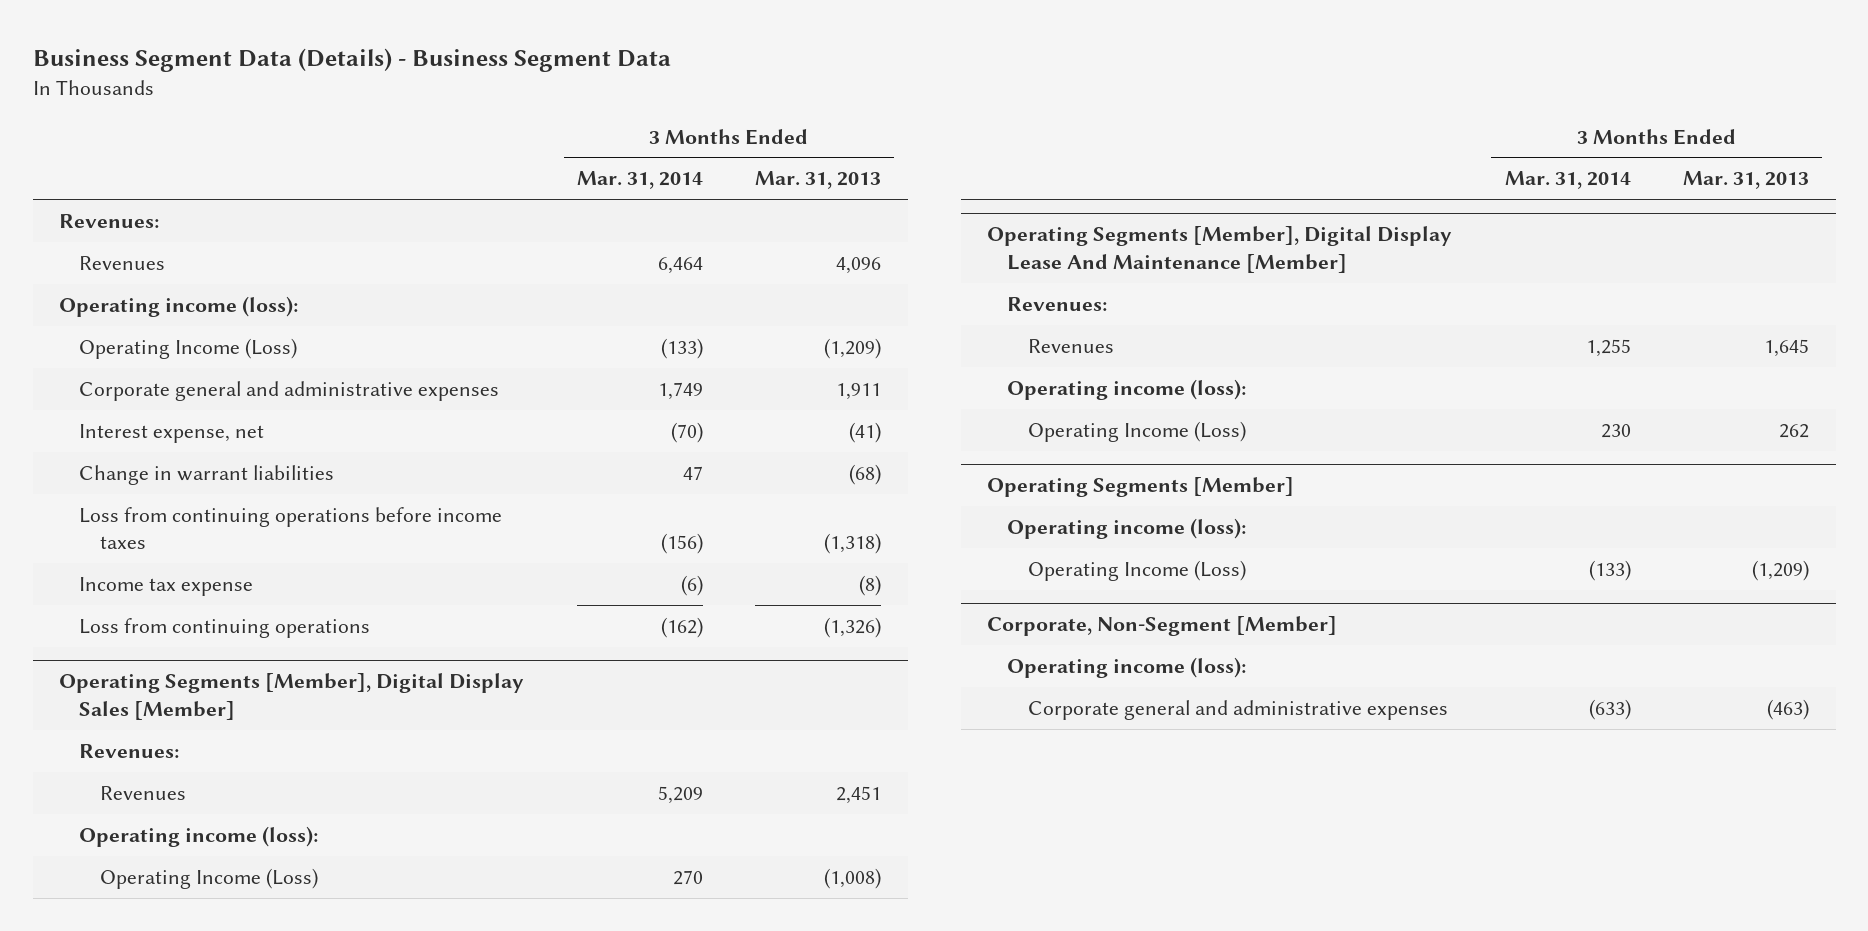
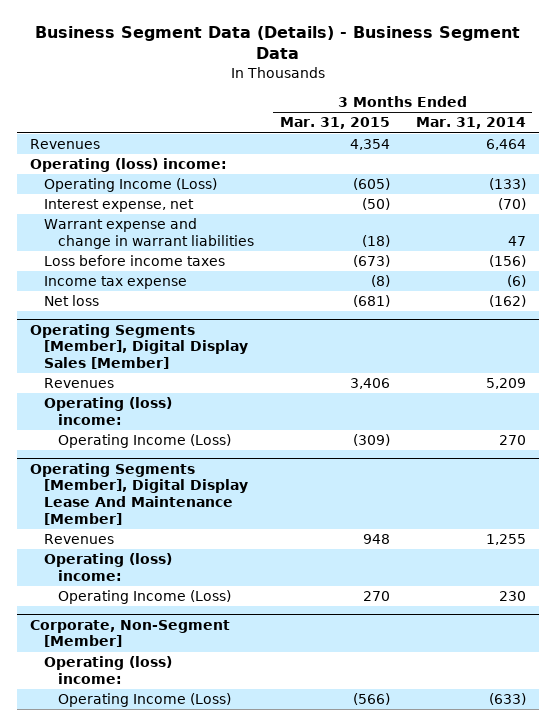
[755,171,882,190] Mar. 31, 2013 -> none
none -> [279,117,390,130] Mar. 31, 2015
[59,213,160,228] Revenues: -> none
[59,295,299,317] Operating income (loss): -> [29,158,227,173] Operating (loss) income:
[79,380,500,401] Corporate general and administrative expenses -> none
[79,464,335,485] Change in warrant liabilities -> [43,218,254,249] Warrant expense and change in warrant liabilities
[79,506,503,550] Loss from continuing operations before income taxes -> [43,255,225,267] Loss before income taxes
[79,617,371,638] Loss from continuing operations -> [43,295,99,307] Net loss
[79,743,180,758] Revenues: -> none
[79,825,319,847] Operating income (loss): -> [43,397,172,425] Operating (loss) income:
[1007,296,1108,311] Revenues: -> none
[1007,378,1247,400] Operating income (loss): -> [43,553,172,581] Operating (loss) income:
[987,477,1295,498] Operating Segments [Member] -> none
[1007,517,1247,539] Operating income (loss): -> none
[1027,559,1246,581] Operating Income (Loss) -> none
[1007,656,1247,678] Operating income (loss): -> [43,656,172,684] Operating (loss) income:
[1027,699,1448,720] Corporate general and administrative expenses -> [57,693,231,708] Operating Income (Loss)

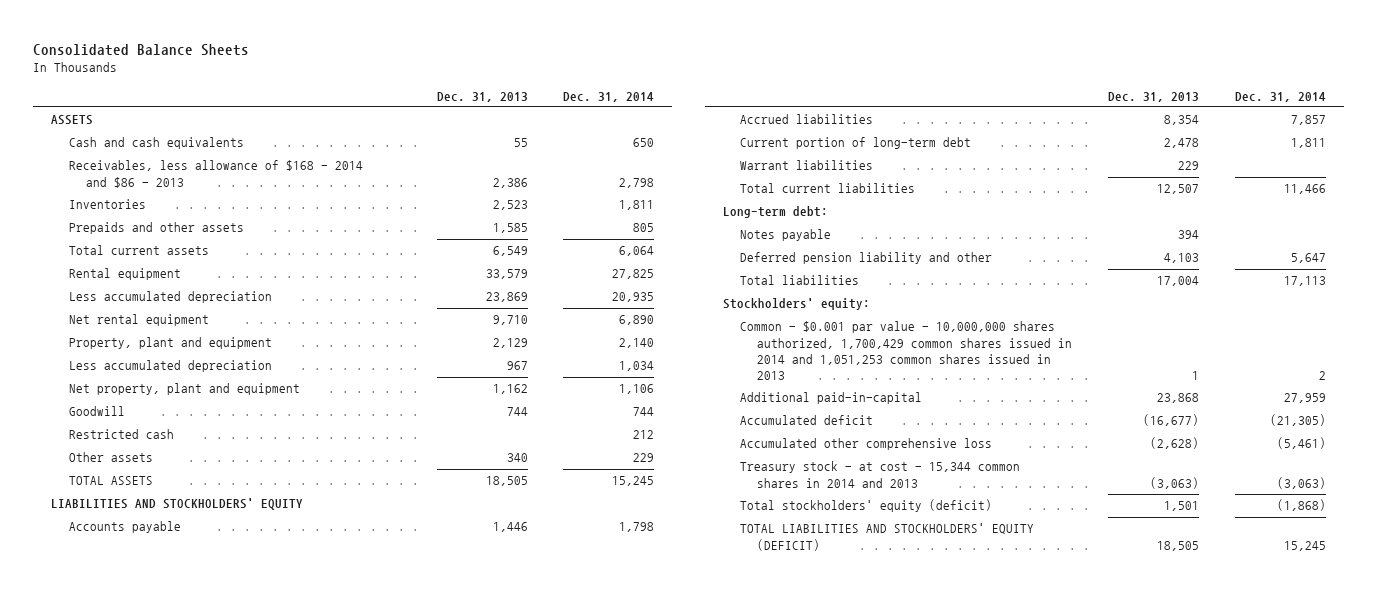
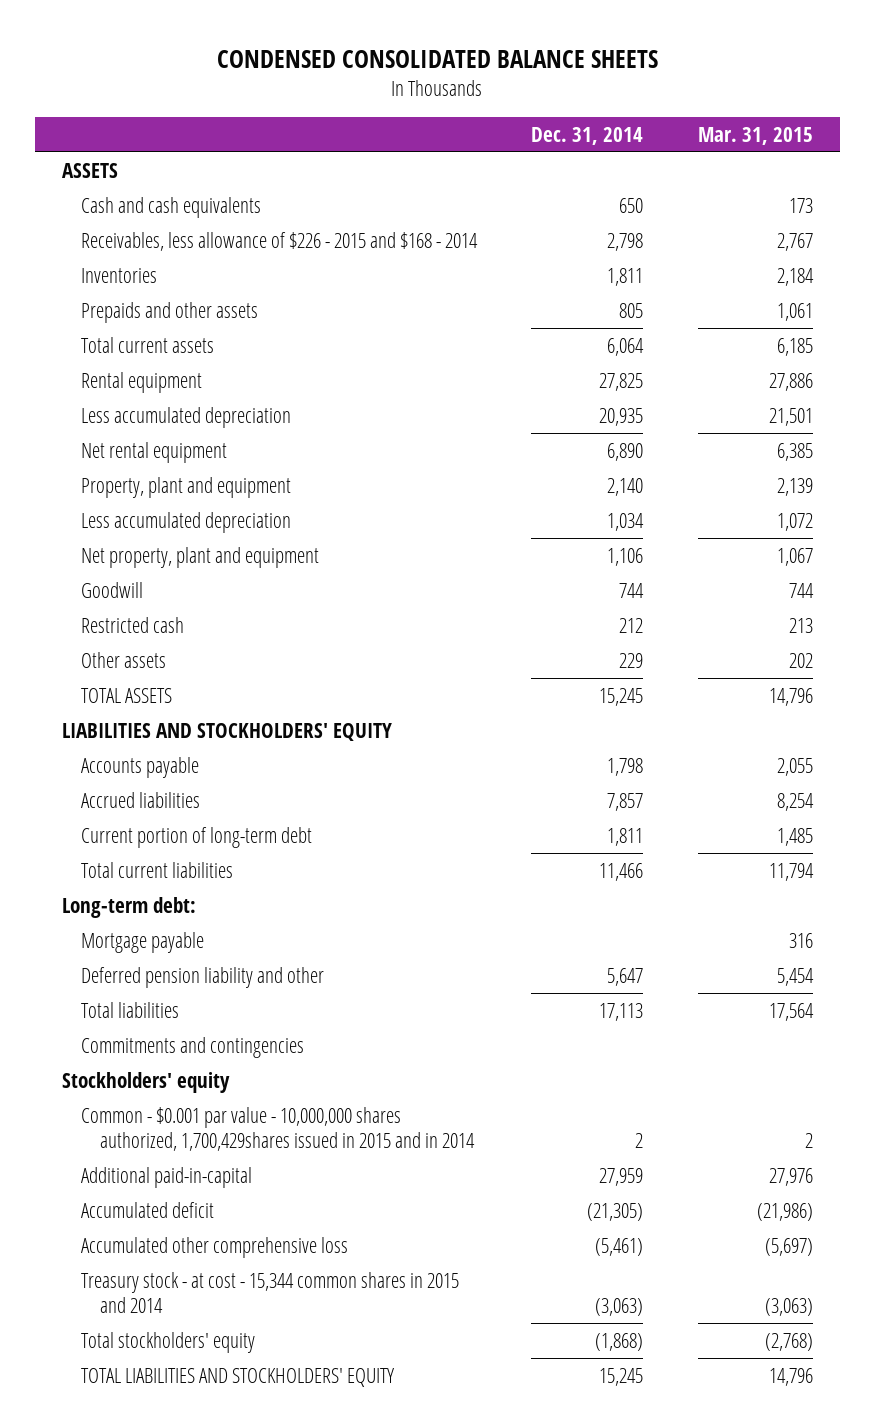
[33,43,250,56] Consolidated Balance Sheets -> [217,49,659,68] CONDENSED CONSOLIDATED BALANCE SHEETS
[436,91,528,102] Dec. 31, 2013 -> none
none -> [697,127,813,146] Mar. 31, 2015
[68,160,363,188] Receivables, less allowance of $168 - 2014 and $86 - 2013 -> [80,231,478,251] Receivables, less allowance of $226 - 2015 and $168 - 2014
[739,160,873,171] Warrant liabilities -> none
[739,229,831,242] Notes payable -> [80,931,204,953] Mortgage payable
none -> [80,1036,304,1058] Commitments and contingencies
[722,298,870,311] Stockholders' equity: -> [62,1071,231,1093] Stockholders' equity
[739,321,1073,380] Common - $0.001 par value - 10,000,000 shares authorized, 1,700,429 common shares issued in 2014 and 1,051,253 common shares issued in 2013 -> [80,1106,475,1152] Common - $0.001 par value - 10,000,000 shares authorized, 1,700,429shares issued in 2015 and in 2014
[739,461,1020,488] Treasury stock - at cost - 15,344 common shares in 2014 and 2013 -> [80,1271,459,1314] Treasury stock - at cost - 15,344 common shares in 2015 and 2014
[739,499,992,513] Total stockholders' equity (deficit) -> [80,1331,255,1353] Total stockholders' equity
[739,523,1034,551] TOTAL LIABILITIES AND STOCKHOLDERS' EQUITY (DEFICIT) -> [80,1367,395,1387] TOTAL LIABILITIES AND STOCKHOLDERS' EQUITY

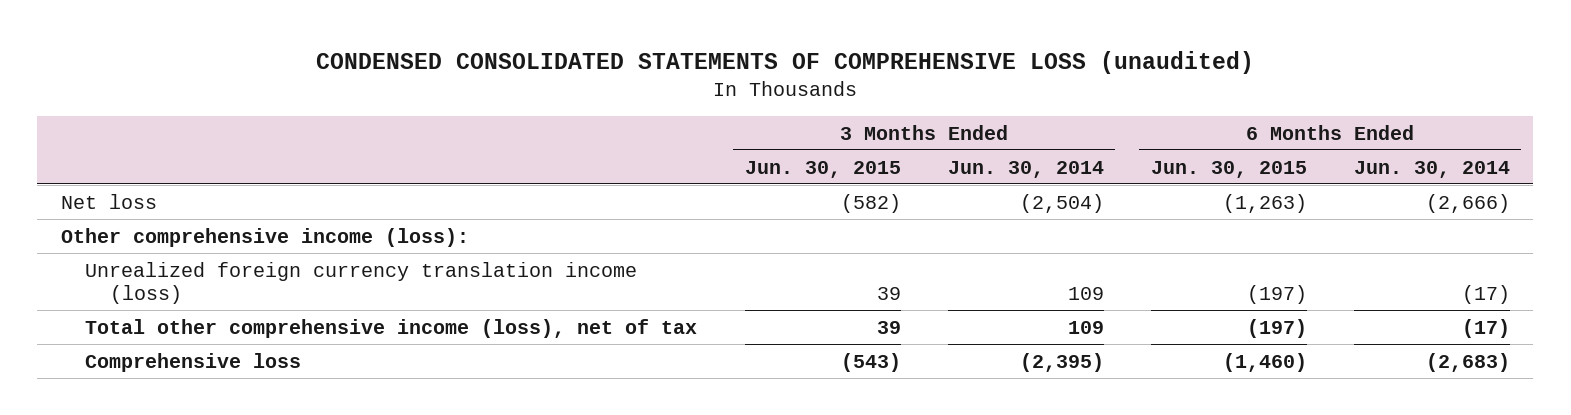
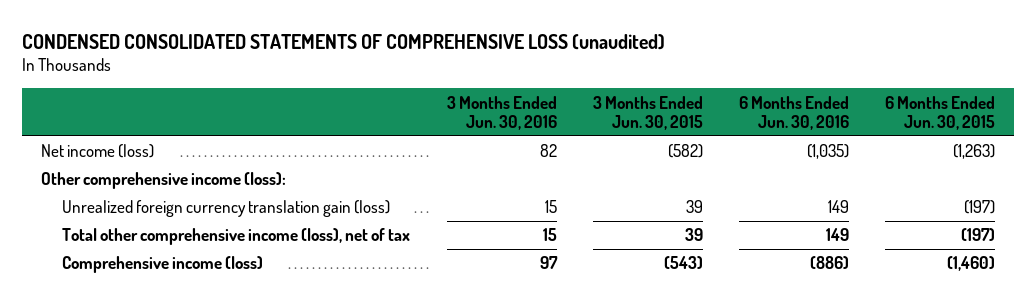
[947,160,1104,178] Jun. 30, 2014 -> none
[1353,160,1510,178] Jun. 30, 2014 -> none
none -> [446,95,557,131] 3 Months Ended Jun. 30, 2016
none -> [739,95,850,131] 6 Months Ended Jun. 30, 2016
[60,193,157,209] Net loss -> [40,144,154,159] Net income (loss)
[85,261,638,304] Unrealized foreign currency translation income (loss) -> [62,200,391,218] Unrealized foreign currency translation gain (loss)
[85,352,302,372] Comprehensive loss -> [62,256,264,274] Comprehensive income (loss)

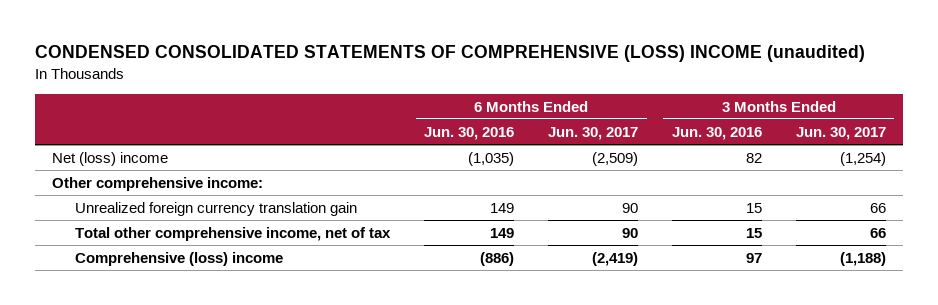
[22,33,666,50] CONDENSED CONSOLIDATED STATEMENTS OF COMPREHENSIVE LOSS (unaudited) -> [35,45,866,63] CONDENSED CONSOLIDATED STATEMENTS OF COMPREHENSIVE (LOSS) INCOME (unaudited)
[592,95,703,131] 3 Months Ended Jun. 30, 2015 -> none
[885,95,996,131] 6 Months Ended Jun. 30, 2015 -> none
none -> [548,126,639,140] Jun. 30, 2017
none -> [795,126,886,140] Jun. 30, 2017
[40,144,154,159] Net income (loss) -> [52,151,169,166] Net (loss) income
[40,172,286,190] Other comprehensive income (loss): -> [52,176,264,191] Other comprehensive income:
[62,200,391,218] Unrealized foreign currency translation gain (loss) -> [75,201,358,216] Unrealized foreign currency translation gain
[62,228,411,246] Total other comprehensive income (loss), net of tax -> [75,226,392,241] Total other comprehensive income, net of tax
[62,256,264,274] Comprehensive income (loss) -> [75,251,284,266] Comprehensive (loss) income

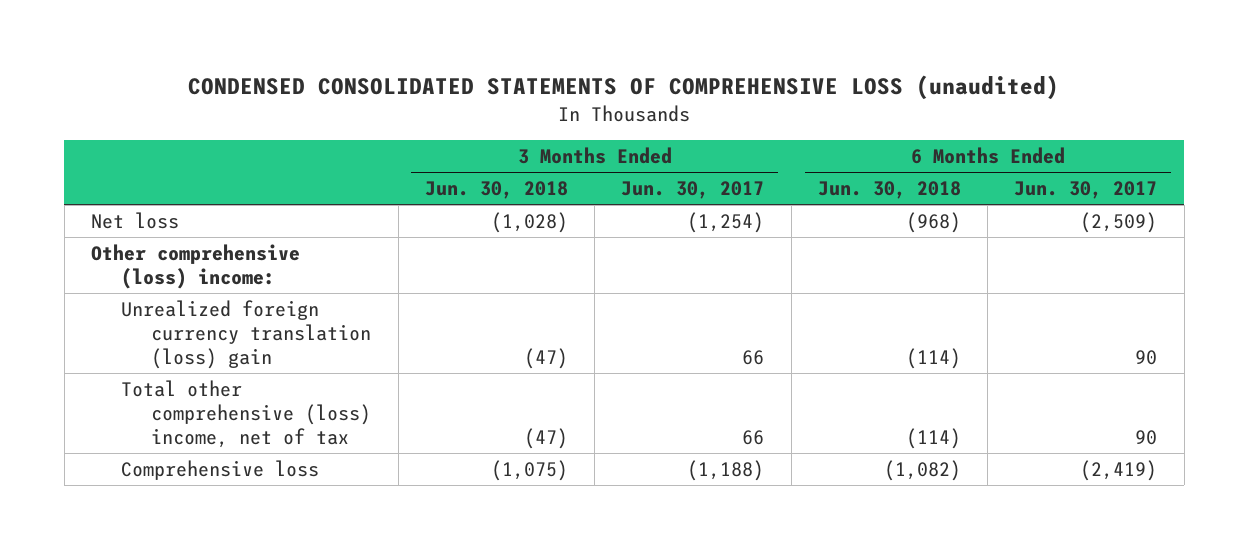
[35,45,866,63] CONDENSED CONSOLIDATED STATEMENTS OF COMPREHENSIVE (LOSS) INCOME (unaudited) -> [188,75,1060,101] CONDENSED CONSOLIDATED STATEMENTS OF COMPREHENSIVE LOSS (unaudited)
[424,126,515,140] Jun. 30, 2016 -> none
[671,126,762,140] Jun. 30, 2016 -> none
none -> [424,180,568,199] Jun. 30, 2018
none -> [817,180,961,199] Jun. 30, 2018
[52,151,169,166] Net (loss) income -> [90,211,179,229] Net loss
[52,176,264,191] Other comprehensive income: -> [90,243,300,289] Other comprehensive (loss) income:
[75,201,358,216] Unrealized foreign currency translation gain -> [121,299,372,369] Unrealized foreign currency translation (loss) gain
[75,226,392,241] Total other comprehensive income, net of tax -> [121,379,372,448] Total other comprehensive (loss) income, net of tax
[75,251,284,266] Comprehensive (loss) income -> [121,459,320,480] Comprehensive loss

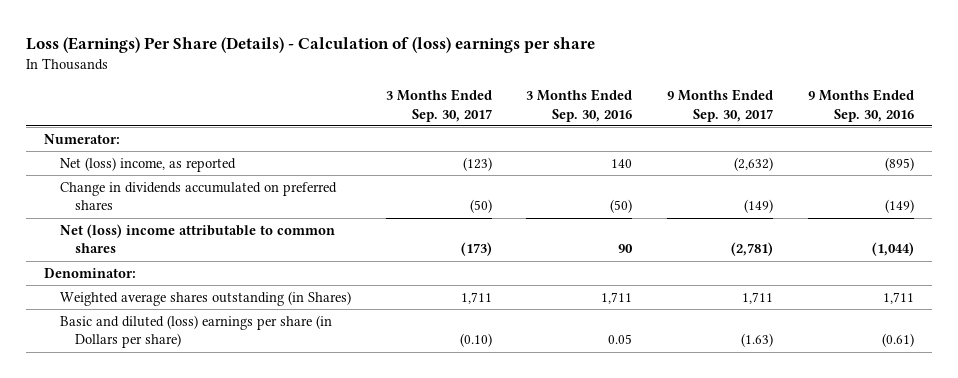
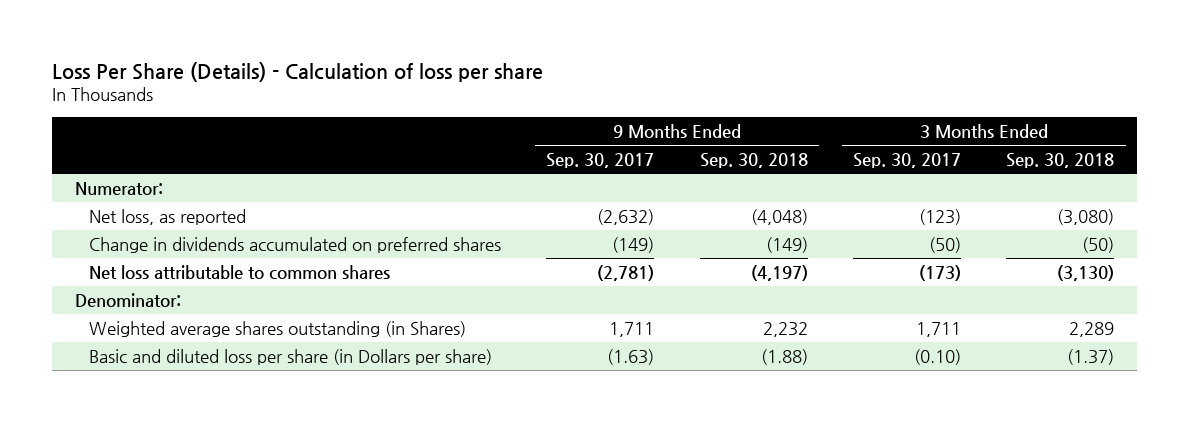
[26,36,596,53] Loss (Earnings) Per Share (Details) - Calculation of (loss) earnings per share -> [51,61,543,82] Loss Per Share (Details) - Calculation of loss per share
[526,88,633,122] 3 Months Ended Sep. 30, 2016 -> none
[808,88,915,122] 9 Months Ended Sep. 30, 2016 -> none
none -> [699,153,808,169] Sep. 30, 2018
none -> [1006,153,1115,169] Sep. 30, 2018
[59,156,236,172] Net (loss) income, as reported -> [88,208,246,225] Net loss, as reported
[59,223,335,254] Net (loss) income attributable to common shares -> [88,264,390,280] Net loss attributable to common shares
[59,314,332,349] Basic and diluted (loss) earnings per share (in Dollars per share) -> [88,348,492,365] Basic and diluted loss per share (in Dollars per share)

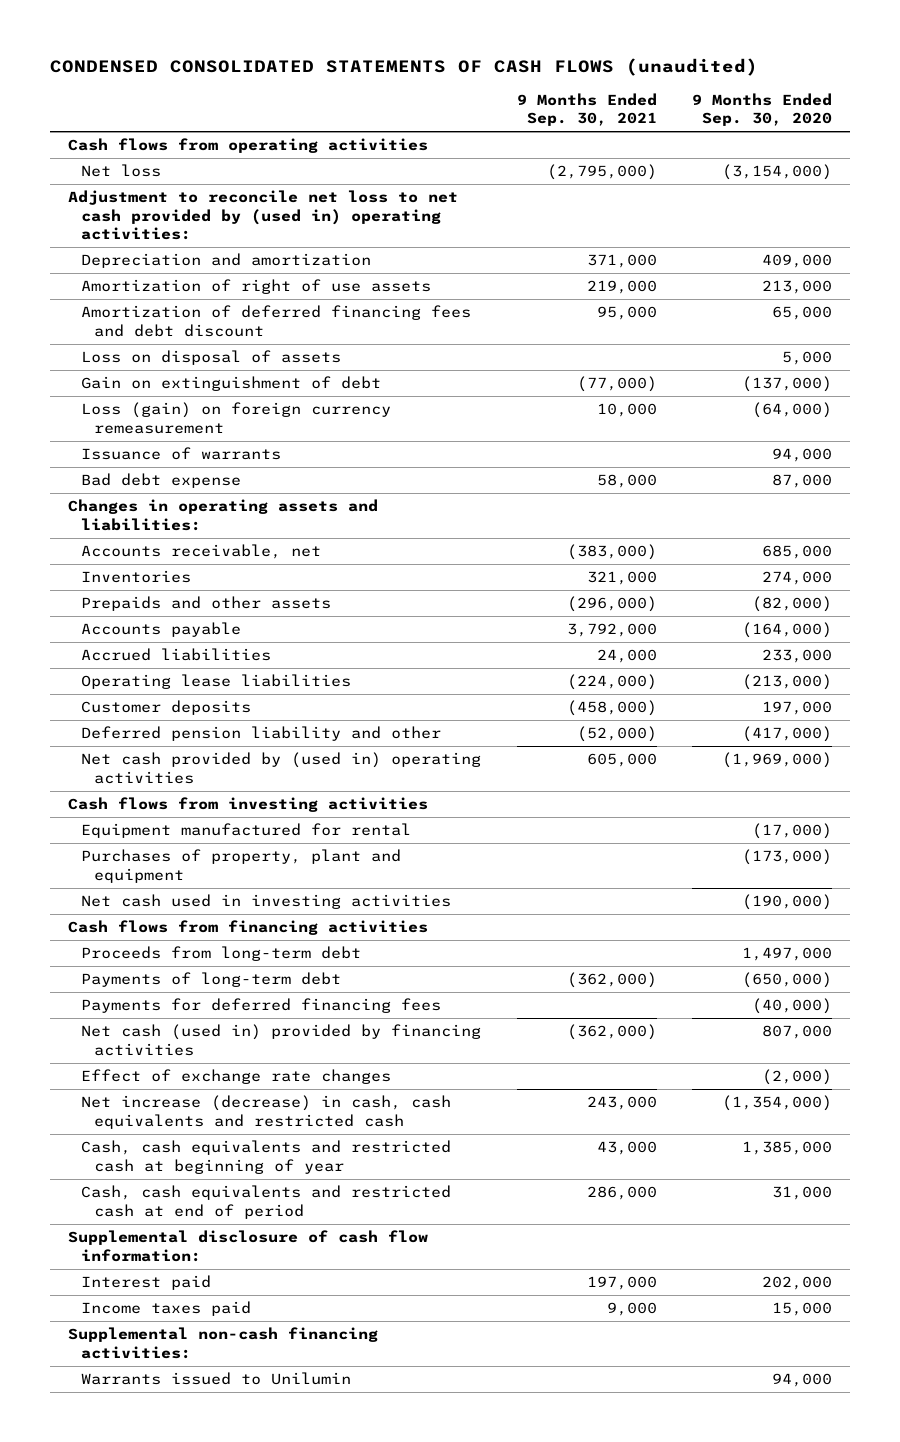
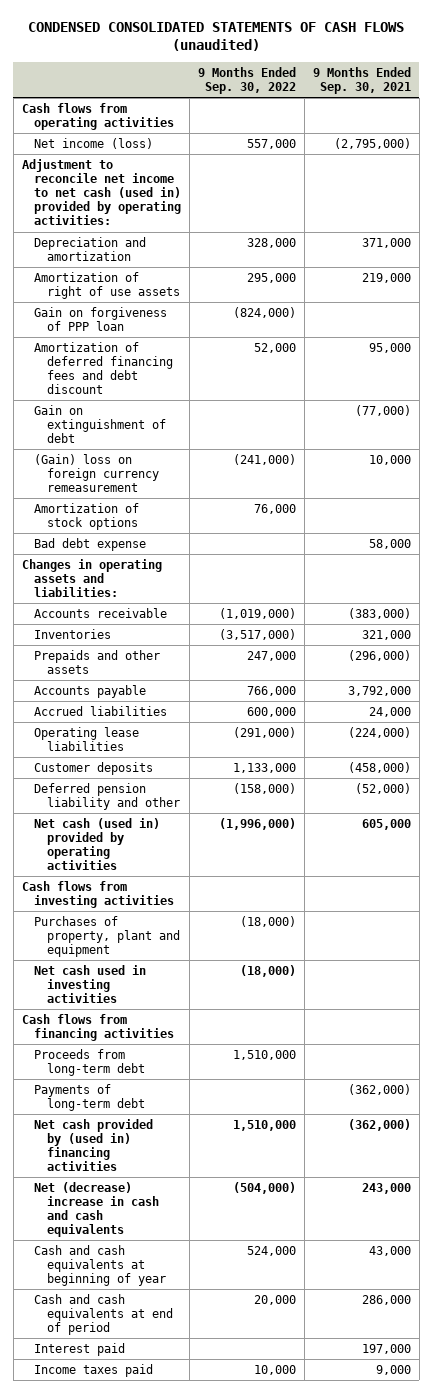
[692,93,833,127] 9 Months Ended Sep. 30, 2020 -> none
none -> [198,66,297,94] 9 Months Ended Sep. 30, 2022
[80,164,161,178] Net loss -> [34,137,154,149] Net income (loss)
[67,190,458,240] Adjustment to reconcile net loss to net cash provided by (used in) operating activities: -> [21,158,182,226] Adjustment to reconcile net income to net cash (used in) provided by operating activities:
none -> [34,306,168,332] Gain on forgiveness of PPP loan
[80,350,341,366] Loss on disposal of assets -> none
[80,447,281,461] Issuance of warrants -> none
[80,402,391,434] Loss (gain) on foreign currency remeasurement -> [34,453,159,493] (Gain) loss on foreign currency remeasurement
none -> [34,502,140,531] Amortization of stock options
[80,544,321,560] Accounts receivable, net -> [34,607,168,618] Accounts receivable
[80,752,481,784] Net cash provided by (used in) operating activities -> [34,817,161,871] Net cash (used in) provided by operating activities
[80,823,411,839] Equipment manufactured for rental -> none
[80,998,441,1014] Payments for deferred financing fees -> none
[80,1069,391,1085] Effect of exchange rate changes -> none
[67,1230,428,1262] Supplemental disclosure of cash flow information: -> none
[80,1024,481,1056] Net cash (used in) provided by financing activities -> [34,1118,154,1172] Net cash provided by (used in) financing activities
[80,1095,451,1129] Net increase (decrease) in cash, cash equivalents and restricted cash -> [34,1181,159,1238] Net (decrease) increase in cash and cash equivalents
[80,1140,451,1174] Cash, cash equivalents and restricted cash at beginning of year -> [34,1244,166,1287] Cash and cash equivalents at beginning of year
[80,1185,451,1219] Cash, cash equivalents and restricted cash at end of period -> [34,1293,173,1336] Cash and cash equivalents at end of period
[67,1327,378,1359] Supplemental non-cash financing activities: -> none
[80,1372,351,1386] Warrants issued to Unilumin -> none

